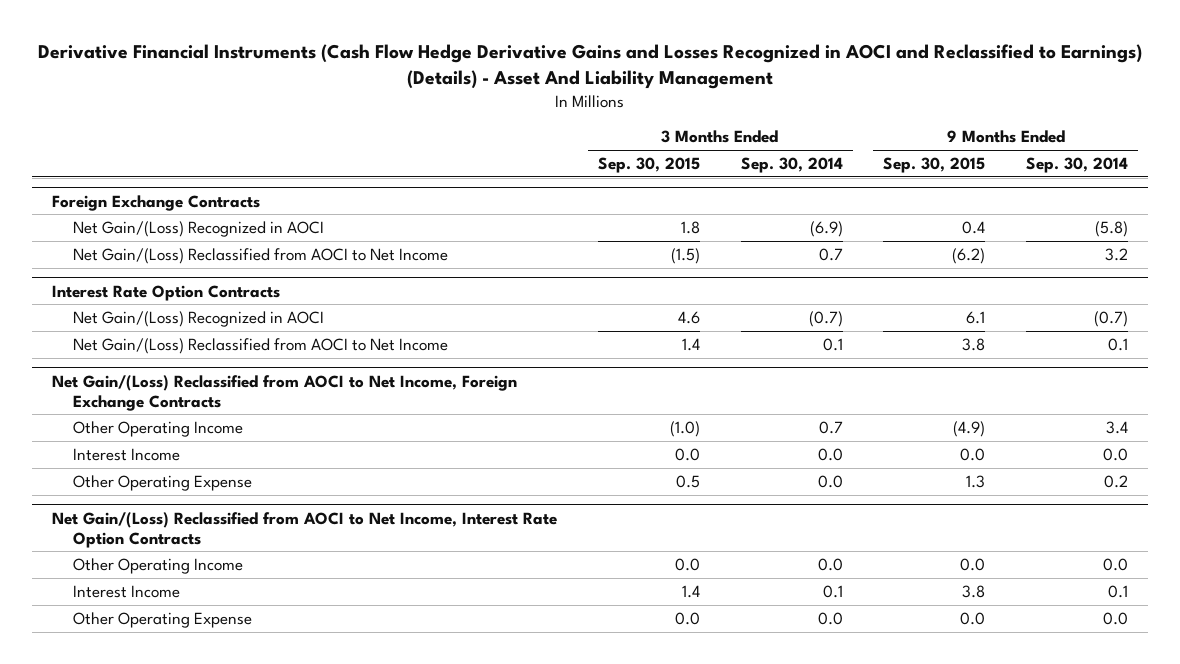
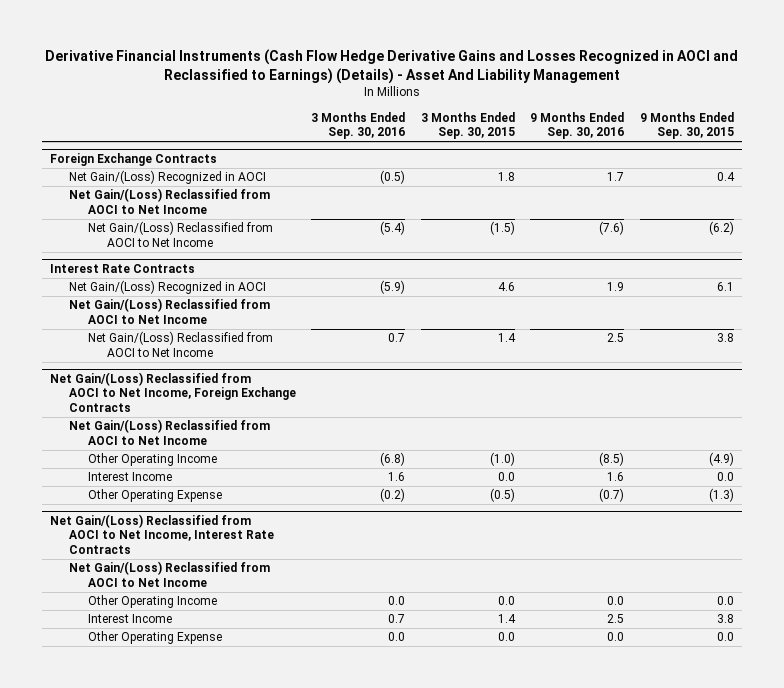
[740,156,843,173] Sep. 30, 2014 -> none
[1026,156,1129,173] Sep. 30, 2014 -> none
none -> [311,111,406,140] 3 Months Ended Sep. 30, 2016
none -> [530,111,625,140] 9 Months Ended Sep. 30, 2016
none -> [68,188,270,215] Net Gain/(Loss) Reclassified from AOCI to Net Income
[52,284,281,301] Interest Rate Option Contracts -> [49,263,195,273] Interest Rate Contracts
none -> [68,298,270,325] Net Gain/(Loss) Reclassified from AOCI to Net Income
none -> [68,419,270,446] Net Gain/(Loss) Reclassified from AOCI to Net Income
[675,474,700,488] 0.5 -> [489,488,515,503] (0.5)
[966,474,986,488] 1.3 -> [708,488,734,503] (1.3)
[52,511,558,548] Net Gain/(Loss) Reclassified from AOCI to Net Income, Interest Rate Option Contracts -> [49,513,274,554] Net Gain/(Loss) Reclassified from AOCI to Net Income, Interest Rate Contracts
none -> [68,561,270,588] Net Gain/(Loss) Reclassified from AOCI to Net Income

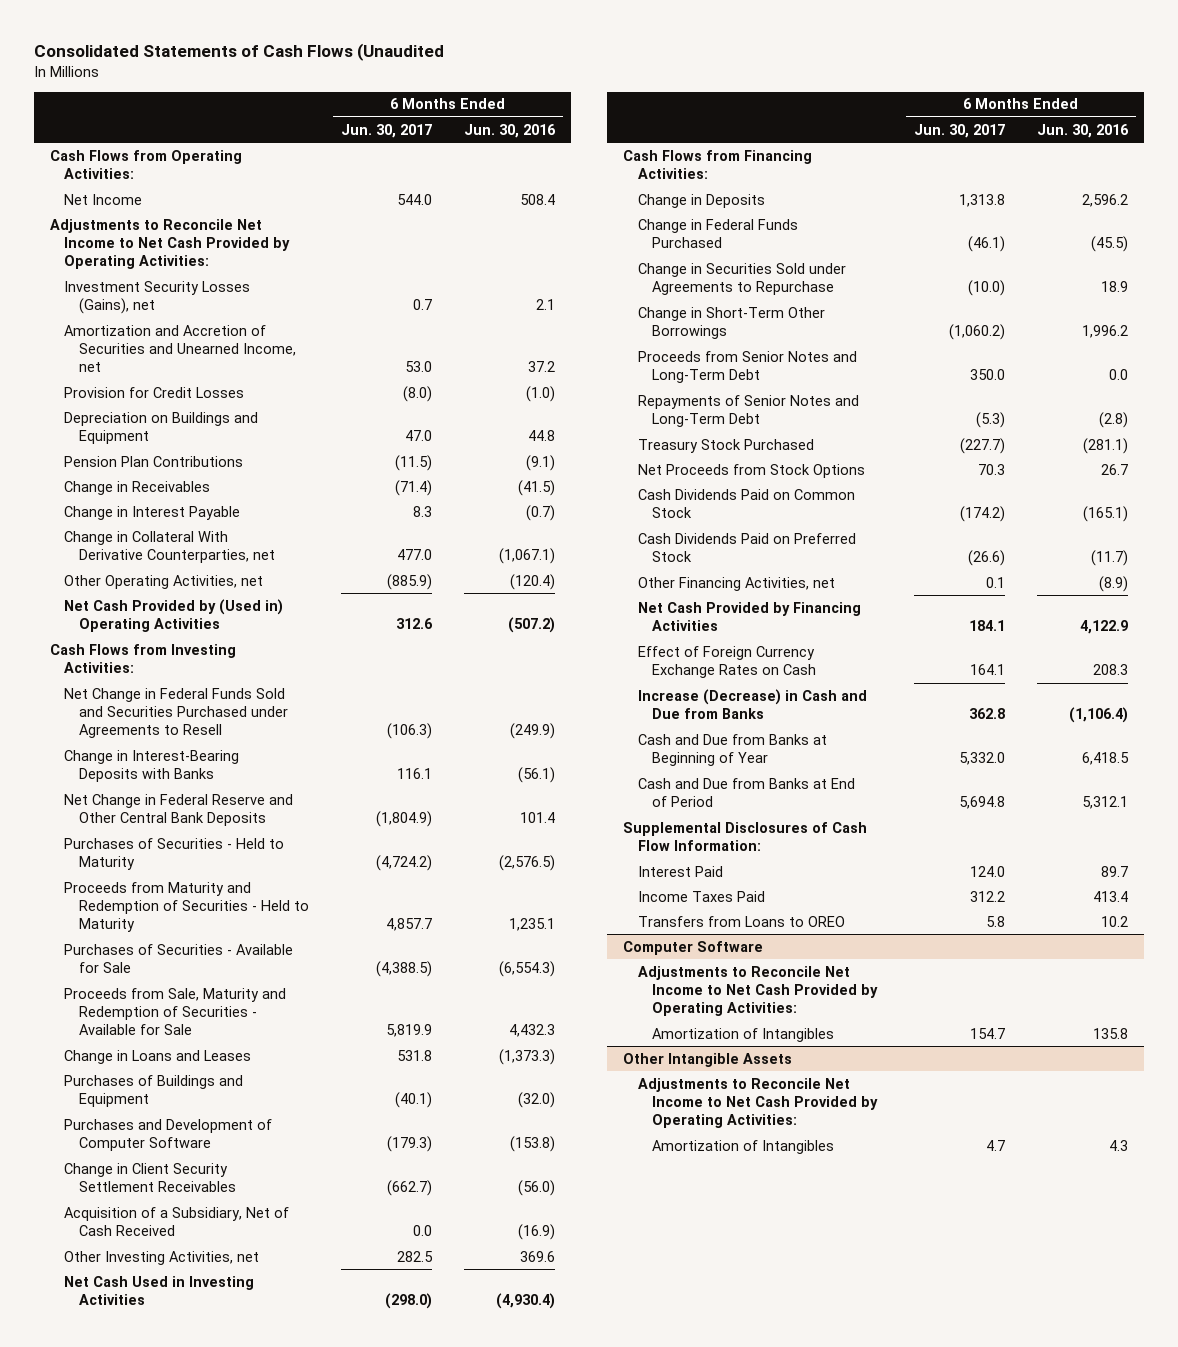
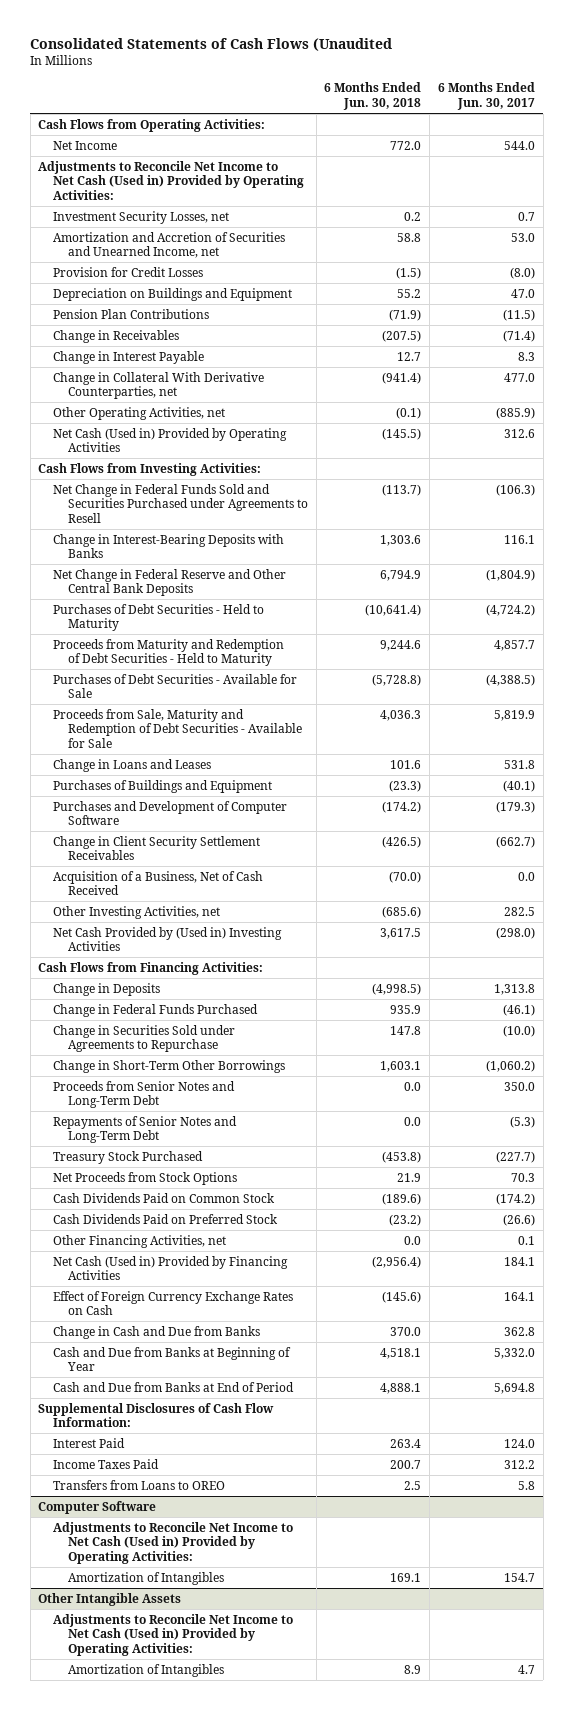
[463,123,556,138] Jun. 30, 2016 -> none
none -> [324,82,422,111] 6 Months Ended Jun. 30, 2018
[49,218,291,270] Adjustments to Reconcile Net Income to Net Cash Provided by Operating Activities: -> [38,160,305,201] Adjustments to Reconcile Net Income to Net Cash (Used in) Provided by Operating Activities:
[64,280,251,315] Investment Security Losses (Gains), net -> [53,210,230,224] Investment Security Losses, net
[64,598,284,633] Net Cash Provided by (Used in) Operating Activities -> [53,427,288,453] Net Cash (Used in) Provided by Operating Activities
[64,837,285,871] Purchases of Securities - Held to Maturity -> [53,603,265,632] Purchases of Debt Securities - Held to Maturity
[64,881,309,933] Proceeds from Maturity and Redemption of Securities - Held to Maturity -> [53,638,285,667] Proceeds from Maturity and Redemption of Debt Securities - Held to Maturity
[64,943,294,974] Purchases of Securities - Available for Sale -> [53,673,298,699] Purchases of Debt Securities - Available for Sale
[64,987,287,1036] Proceeds from Sale, Maturity and Redemption of Securities - Available for Sale -> [53,708,303,749] Proceeds from Sale, Maturity and Redemption of Debt Securities - Available for Sale
[64,1206,290,1237] Acquisition of a Subsidiary, Net of Cash Received -> [53,870,264,896] Acquisition of a Business, Net of Cash Received
[64,1275,255,1306] Net Cash Used in Investing Activities -> [53,926,283,952] Net Cash Provided by (Used in) Investing Activities
[637,601,861,632] Net Cash Provided by Financing Activities -> [53,1255,289,1281] Net Cash (Used in) Provided by Financing Activities
[637,688,867,720] Increase (Decrease) in Cash and Due from Banks -> [53,1325,261,1339] Change in Cash and Due from Banks
[637,965,879,1017] Adjustments to Reconcile Net Income to Net Cash Provided by Operating Activities: -> [53,1521,294,1565] Adjustments to Reconcile Net Income to Net Cash (Used in) Provided by Operating Activities:
[637,1077,879,1129] Adjustments to Reconcile Net Income to Net Cash Provided by Operating Activities: -> [53,1613,294,1657] Adjustments to Reconcile Net Income to Net Cash (Used in) Provided by Operating Activities:

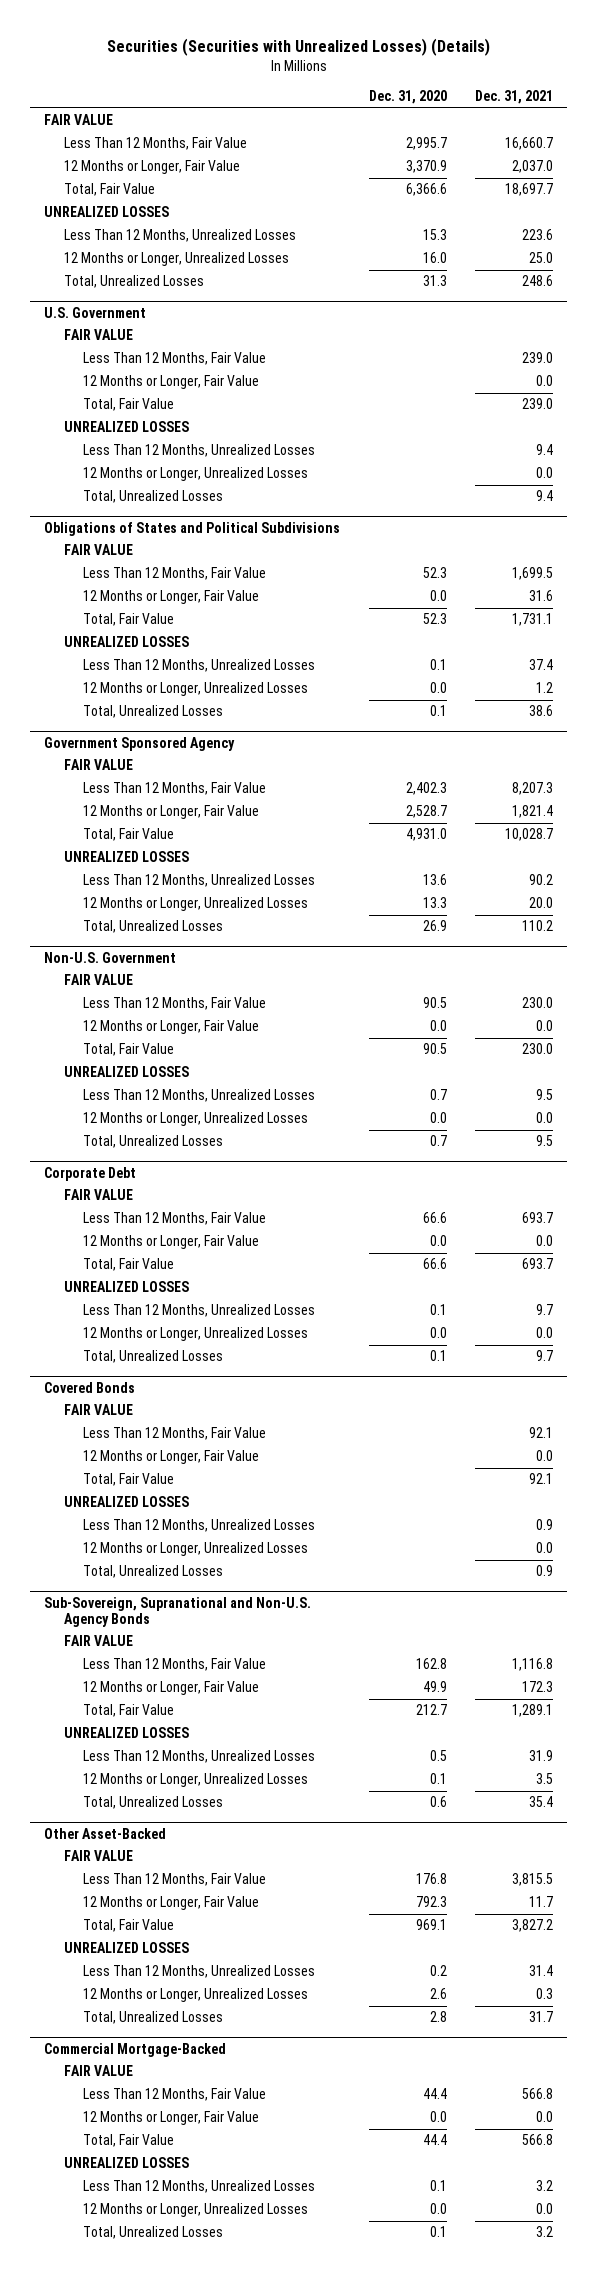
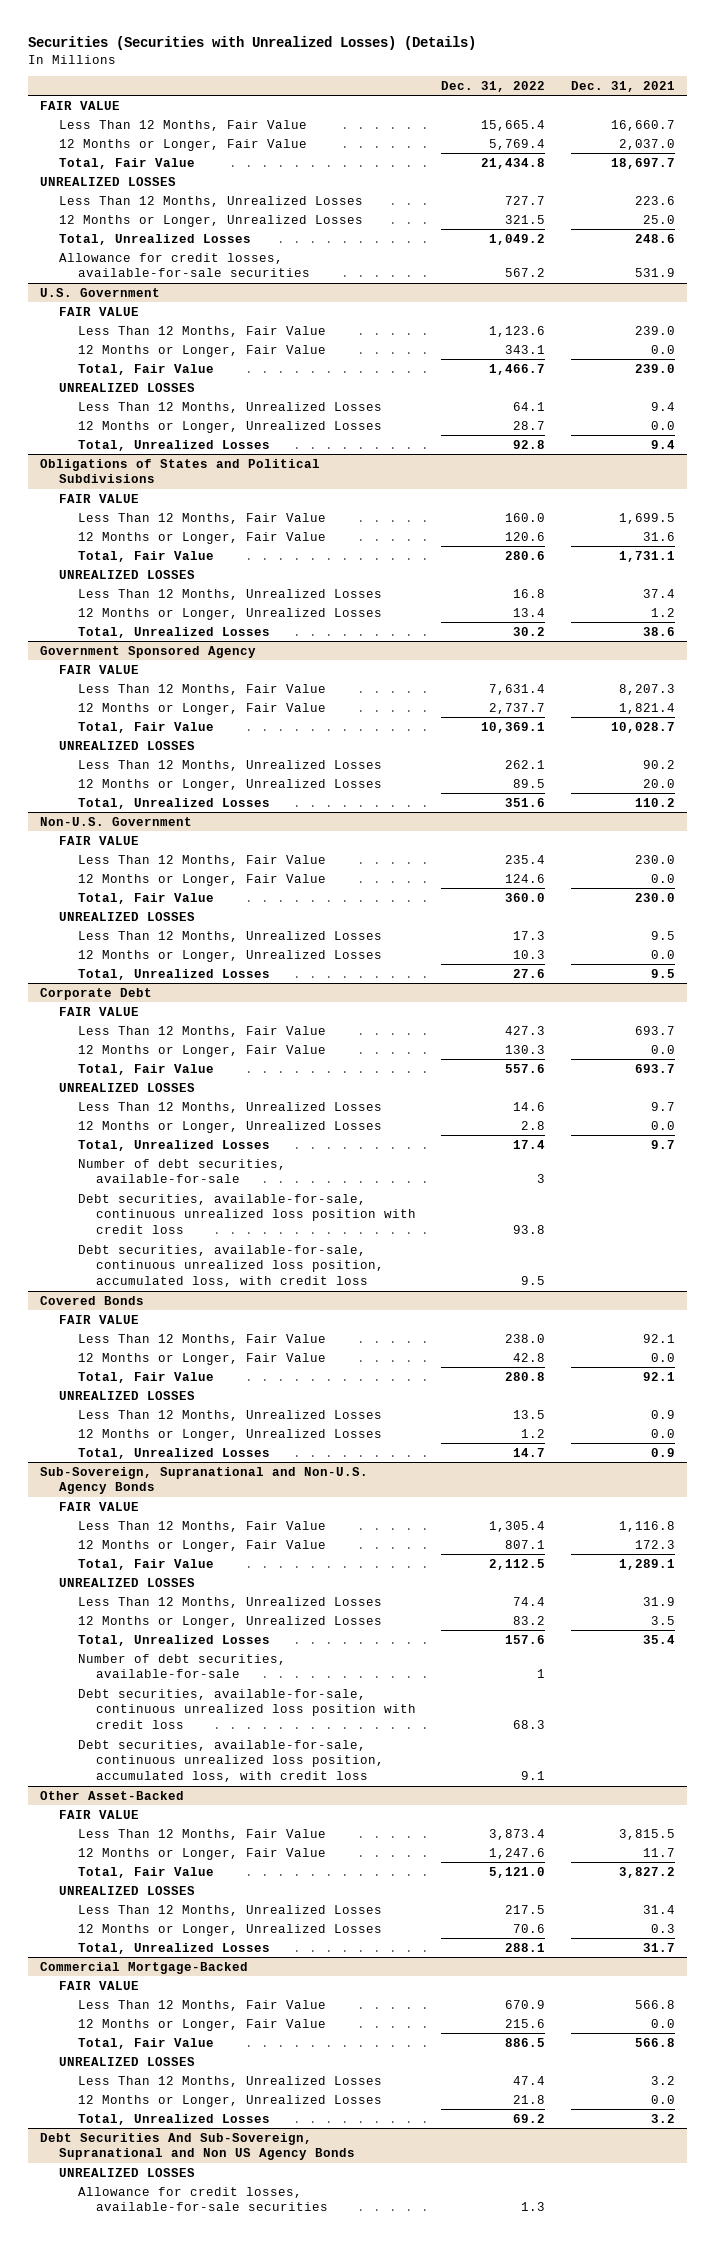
[368,90,447,105] Dec. 31, 2020 -> none
none -> [441,80,546,92] Dec. 31, 2022
none -> [58,252,310,278] Allowance for credit losses, available-for-sale securities
none -> [77,1158,286,1184] Number of debt securities, available-for-sale
none -> [77,1193,417,1235] Debt securities, available-for-sale, continuous unrealized loss position with credit loss
none -> [77,1244,385,1288] Debt securities, available-for-sale, continuous unrealized loss position, accumulated loss, with credit loss
none -> [77,1653,286,1679] Number of debt securities, available-for-sale
none -> [77,1688,417,1730] Debt securities, available-for-sale, continuous unrealized loss position with credit loss
none -> [77,1739,385,1783] Debt securities, available-for-sale, continuous unrealized loss position, accumulated loss, with credit loss
none -> [40,2132,355,2161] Debt Securities And Sub-Sovereign, Supranational and Non US Agency Bonds
none -> [58,2167,195,2177] UNREALIZED LOSSES
none -> [77,2186,329,2212] Allowance for credit losses, available-for-sale securities

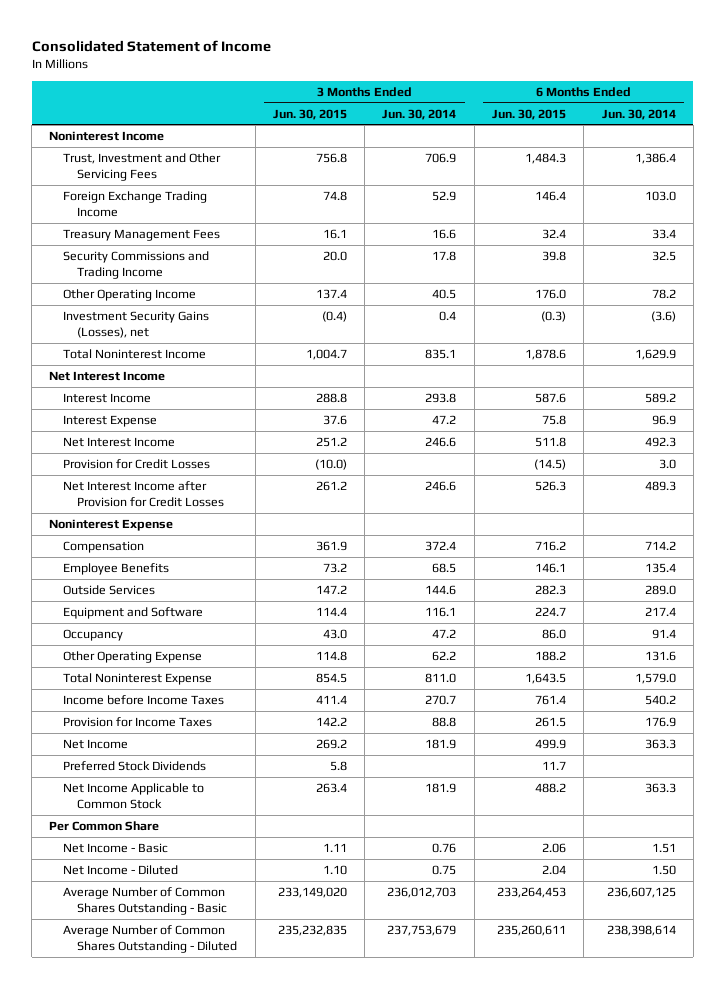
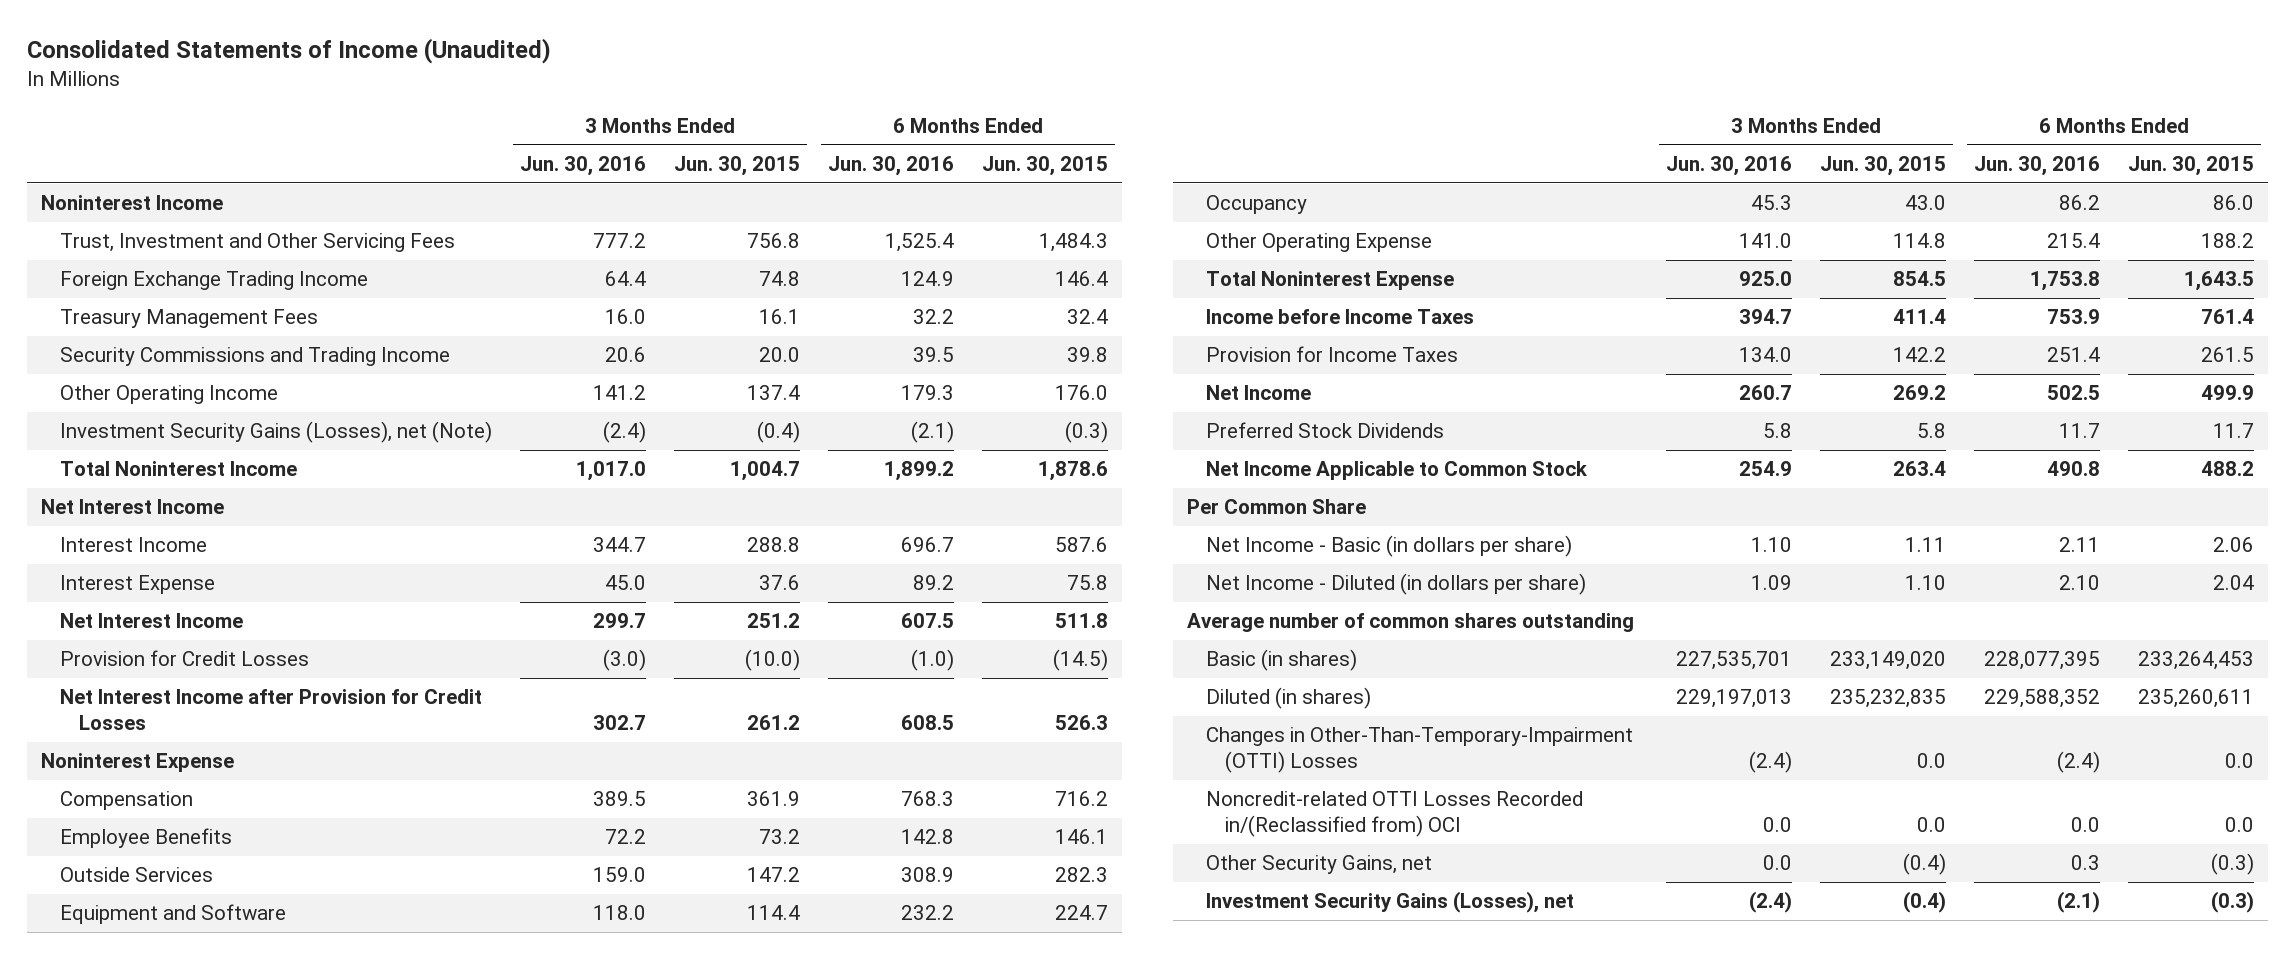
[31,40,271,53] Consolidated Statement of Income -> [26,38,551,65] Consolidated Statements of Income (Unaudited)
[382,108,457,120] Jun. 30, 2014 -> none
[601,108,676,120] Jun. 30, 2014 -> none
none -> [519,155,646,176] Jun. 30, 2016
none -> [827,155,954,176] Jun. 30, 2016
none -> [60,421,493,444] Investment Security Gains (Losses), net (Note)
[63,842,169,853] Net Income - Basic -> [1205,535,1572,558] Net Income - Basic (in dollars per share)
[63,864,179,875] Net Income - Diluted -> [1205,573,1586,596] Net Income - Diluted (in dollars per share)
none -> [1186,613,1634,633] Average number of common shares outstanding
[63,886,228,916] Average Number of Common Shares Outstanding - Basic -> [1205,649,1357,672] Basic (in shares)
[63,924,238,954] Average Number of Common Shares Outstanding - Diluted -> [1205,687,1371,710] Diluted (in shares)
none -> [1205,727,1633,774] Changes in Other-Than-Temporary-Impairment (OTTI) Losses
none -> [1205,791,1583,838] Noncredit-related OTTI Losses Recorded in/(Reclassified from) OCI
none -> [1205,855,1432,875] Other Security Gains, net
[63,310,210,339] Investment Security Gains (Losses), net -> [1205,891,1574,914] Investment Security Gains (Losses), net

